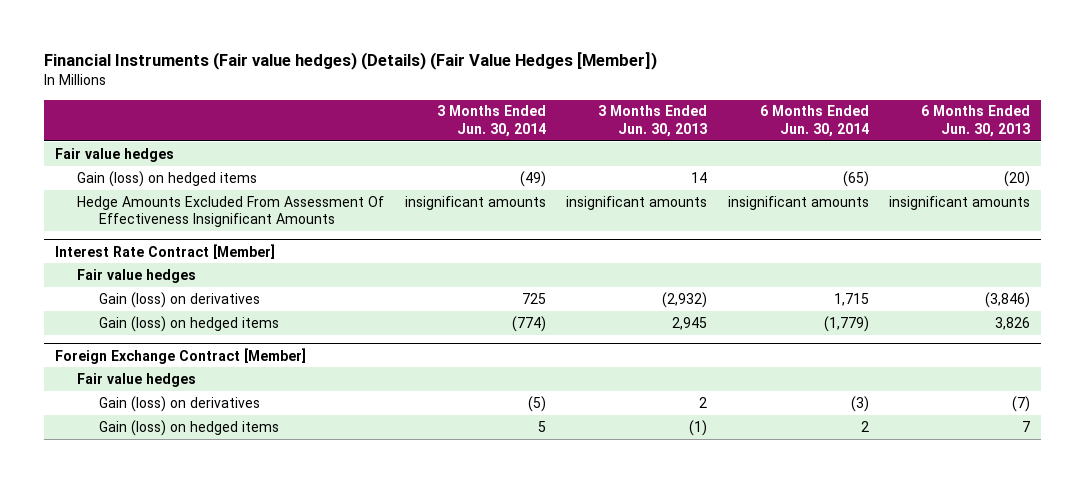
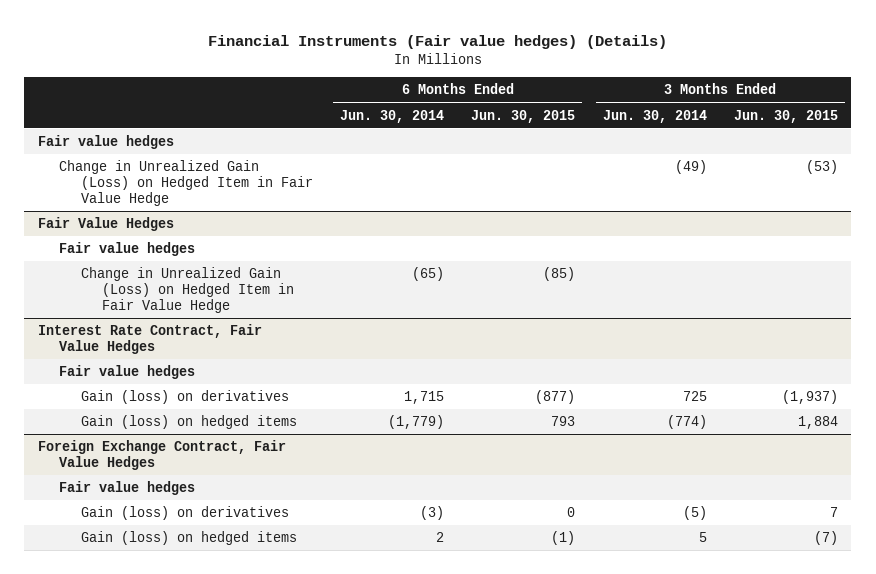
[44,52,658,71] Financial Instruments (Fair value hedges) (Details) (Fair Value Hedges [Member]) -> [207,34,667,49] Financial Instruments (Fair value hedges) (Details)
[598,105,708,137] 3 Months Ended Jun. 30, 2013 -> none
[921,105,1031,137] 6 Months Ended Jun. 30, 2013 -> none
none -> [471,109,576,123] Jun. 30, 2015
none -> [733,109,838,123] Jun. 30, 2015
[76,170,257,187] Gain (loss) on hedged items -> none
[76,195,384,228] Hedge Amounts Excluded From Assessment Of Effectiveness Insignificant Amounts -> none
[54,243,275,259] Interest Rate Contract [Member] -> none
none -> [59,160,313,207] Change in Unrealized Gain (Loss) on Hedged Item in Fair Value Hedge
none -> [38,217,175,232] Fair Value Hedges
none -> [80,267,295,314] Change in Unrealized Gain (Loss) on Hedged Item in Fair Value Hedge
none -> [38,324,263,355] Interest Rate Contract, Fair Value Hedges
none -> [59,365,196,380] Fair value hedges
[54,347,306,364] Foreign Exchange Contract [Member] -> none
none -> [38,440,287,471] Foreign Exchange Contract, Fair Value Hedges

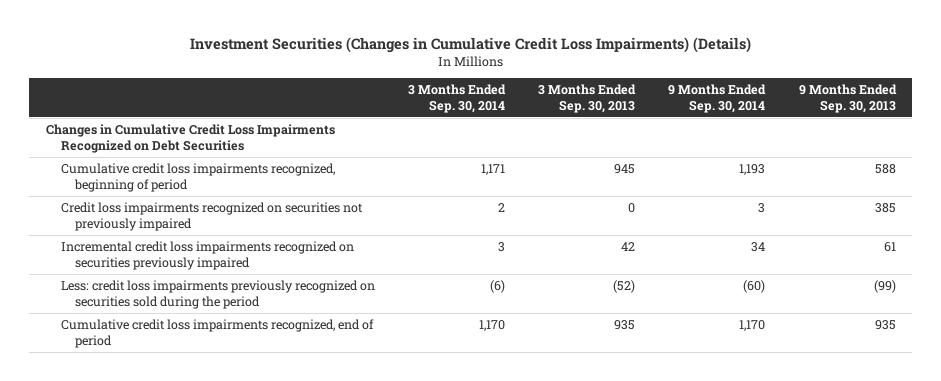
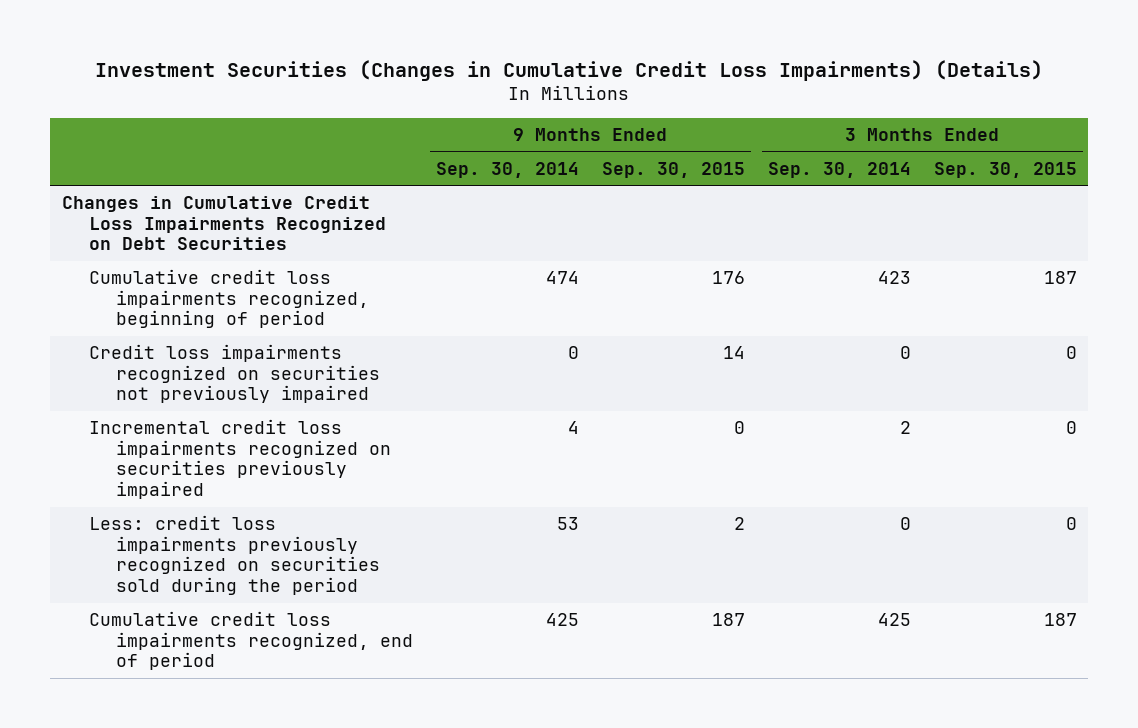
[538,84,637,113] 3 Months Ended Sep. 30, 2013 -> none
[798,84,897,113] 9 Months Ended Sep. 30, 2013 -> none
none -> [601,161,745,178] Sep. 30, 2015
none -> [933,161,1077,178] Sep. 30, 2015
[480,164,505,176] 1,171 -> [877,271,911,285] 423
[739,164,766,176] 1,193 -> [545,271,579,285] 474
[497,203,505,213] 2 -> [899,346,911,360] 0
[758,203,766,214] 3 -> [567,346,579,360] 0
[497,242,505,253] 3 -> [899,421,911,435] 2
[751,242,766,253] 34 -> [567,421,579,435] 4
[489,280,505,294] (6) -> [899,517,911,531] 0
[743,280,766,294] (60) -> [556,517,579,531] 53
[478,320,505,332] 1,170 -> [877,613,911,627] 425
[739,320,766,332] 1,170 -> [545,613,579,627] 425

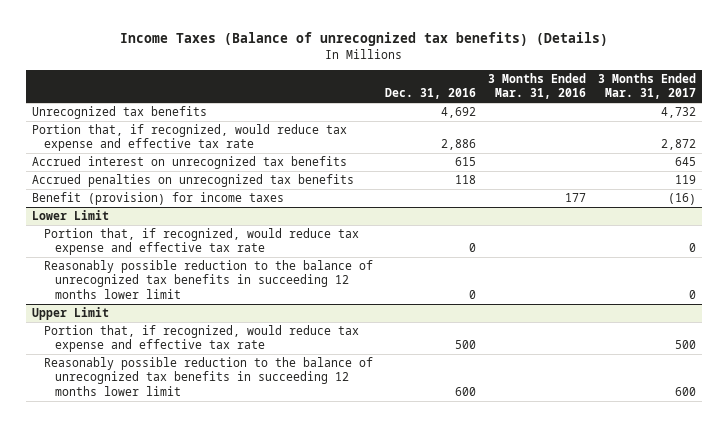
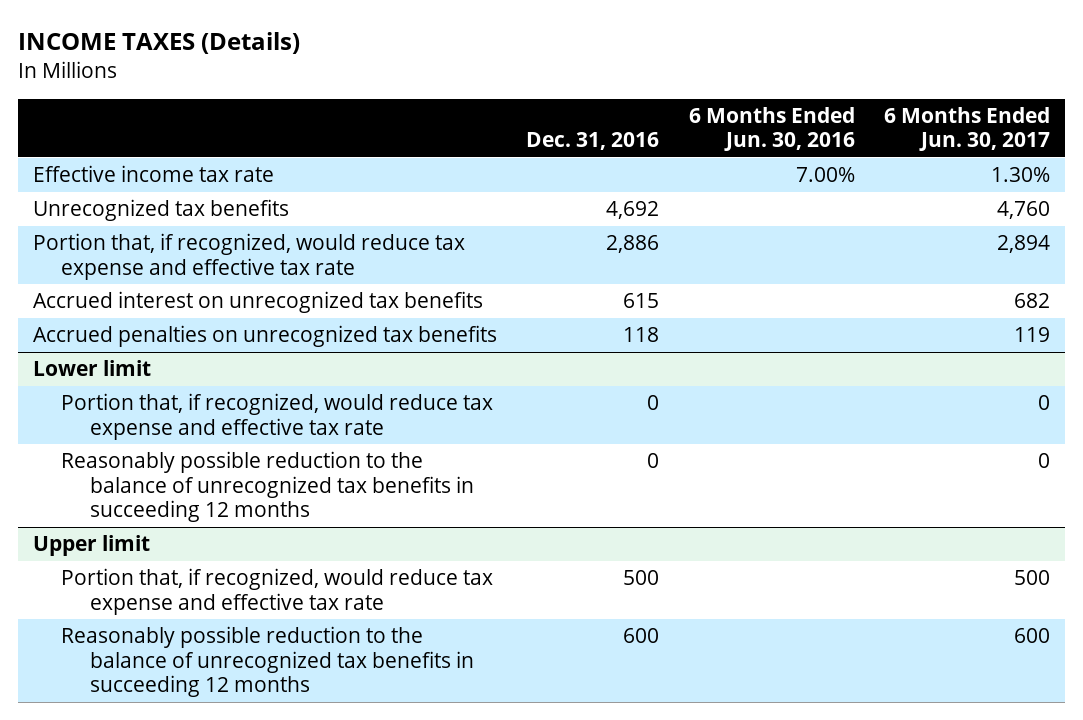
[120,32,609,47] Income Taxes (Balance of unrecognized tax benefits) (Details) -> [18,32,301,55] INCOME TAXES (Details)
[488,73,587,100] 3 Months Ended Mar. 31, 2016 -> none
[598,73,697,100] 3 Months Ended Mar. 31, 2017 -> none
none -> [688,106,855,152] 6 Months Ended Jun. 30, 2016
none -> [884,106,1051,152] 6 Months Ended Jun. 30, 2017
none -> [32,165,274,183] Effective income tax rate
[31,192,284,206] Benefit (provision) for income taxes -> none
[31,210,109,221] Lower Limit -> [32,360,151,377] Lower limit
[43,260,373,299] Reasonably possible reduction to the balance of unrecognized tax benefits in succeeding 12 months lower limit -> [61,451,474,523] Reasonably possible reduction to the balance of unrecognized tax benefits in succeeding 12 months
[31,307,109,321] Upper Limit -> [32,535,150,557] Upper limit
[43,357,373,396] Reasonably possible reduction to the balance of unrecognized tax benefits in succeeding 12 months lower limit -> [61,626,474,698] Reasonably possible reduction to the balance of unrecognized tax benefits in succeeding 12 months

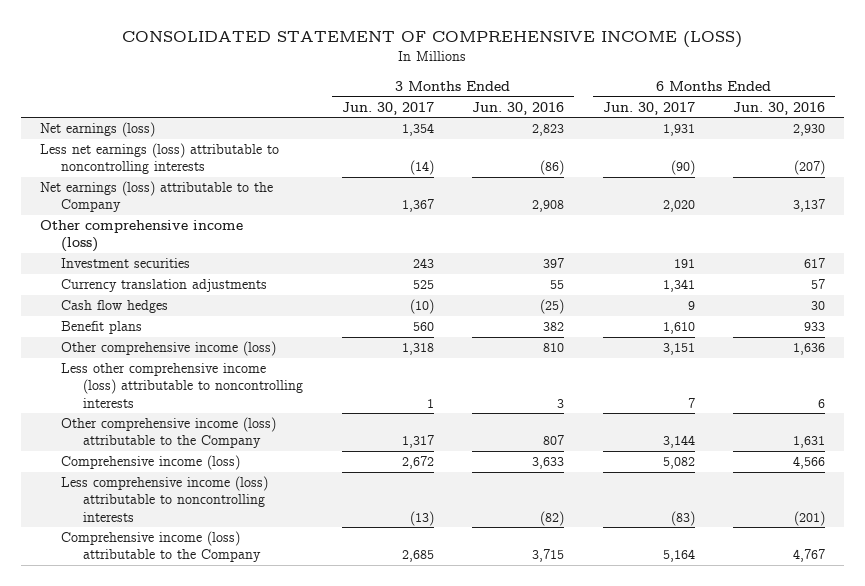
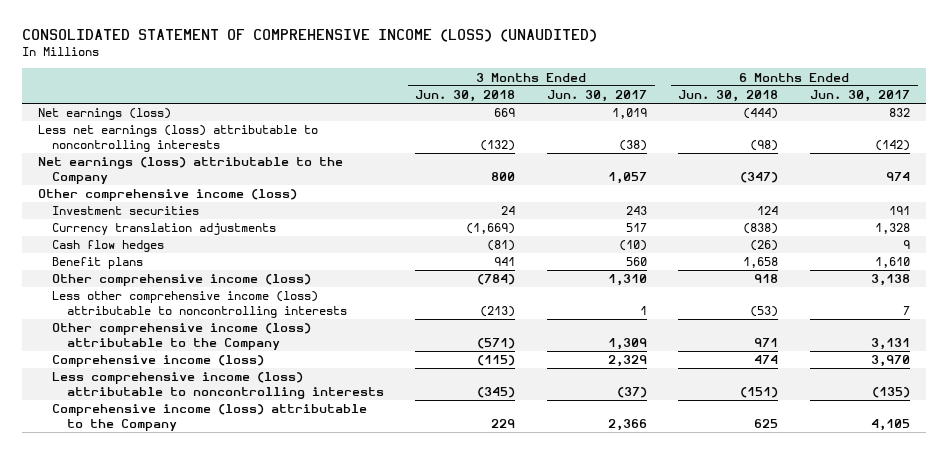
[122,31,743,49] CONSOLIDATED STATEMENT OF COMPREHENSIVE INCOME (LOSS) -> [21,29,597,43] CONSOLIDATED STATEMENT OF COMPREHENSIVE INCOME (LOSS) (UNAUDITED)
[472,101,565,115] Jun. 30, 2016 -> none
[733,101,826,115] Jun. 30, 2016 -> none
none -> [415,89,516,102] Jun. 30, 2018
none -> [678,89,779,102] Jun. 30, 2018
[401,123,434,137] 1,354 -> [611,108,647,120] 1,019
[662,124,695,137] 1,931 -> [889,108,911,118] 832
[409,160,434,176] (14) -> [618,139,647,151] (38)
[670,160,695,176] (90) -> [875,139,911,151] (142)
[401,199,434,213] 1,367 -> [607,171,647,184] 1,057
[662,200,695,213] 2,020 -> [886,171,911,181] 974
[412,280,434,290] 525 -> [625,223,647,233] 517
[662,279,695,293] 1,341 -> [875,223,911,235] 1,328
[401,343,434,356] 1,318 -> [607,274,647,287] 1,310
[662,343,695,356] 3,151 -> [871,274,911,287] 3,138
[401,435,434,449] 1,317 -> [607,337,647,350] 1,309
[662,435,695,449] 3,144 -> [871,337,911,350] 3,131
[401,456,434,470] 2,672 -> [607,355,647,368] 2,329
[662,457,695,470] 5,082 -> [871,355,911,368] 3,970
[409,510,434,526] (13) -> [616,386,647,398] (37)
[670,510,695,526] (83) -> [872,386,911,398] (135)
[401,550,434,563] 2,685 -> [607,418,647,431] 2,366
[662,549,695,563] 5,164 -> [871,418,911,431] 4,105

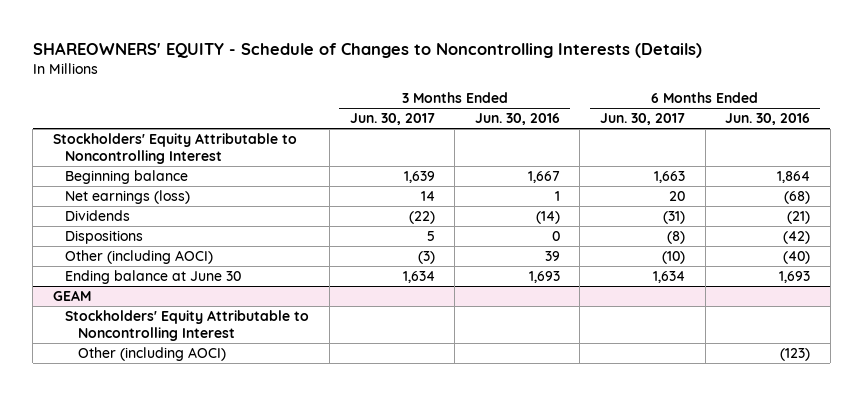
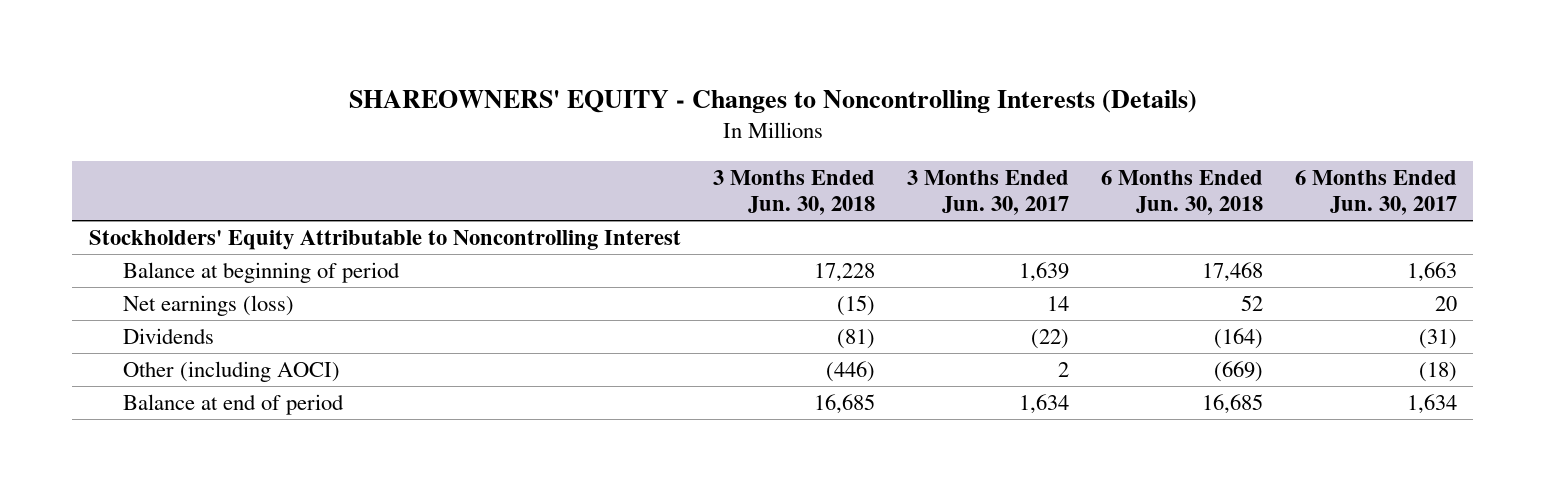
[32,41,702,58] SHAREOWNERS' EQUITY - Schedule of Changes to Noncontrolling Interests (Details) -> [348,89,1197,113] SHAREOWNERS' EQUITY - Changes to Noncontrolling Interests (Details)
[474,113,560,126] Jun. 30, 2016 -> none
[725,113,811,126] Jun. 30, 2016 -> none
none -> [712,169,875,216] 3 Months Ended Jun. 30, 2018
none -> [1101,169,1264,216] 6 Months Ended Jun. 30, 2018
[65,170,189,185] Beginning balance -> [123,261,401,283] Balance at beginning of period
[65,230,144,245] Dispositions -> none
[52,290,91,302] GEAM -> none
[65,310,310,341] Stockholders' Equity Attributable to Noncontrolling Interest -> none
[77,347,226,362] Other (including AOCI) -> none
[417,251,435,265] (3) -> [1057,361,1069,377] 2
[661,251,685,265] (10) -> [1419,361,1458,382] (18)
[65,270,242,285] Ending balance at June 30 -> [123,393,345,415] Balance at end of period

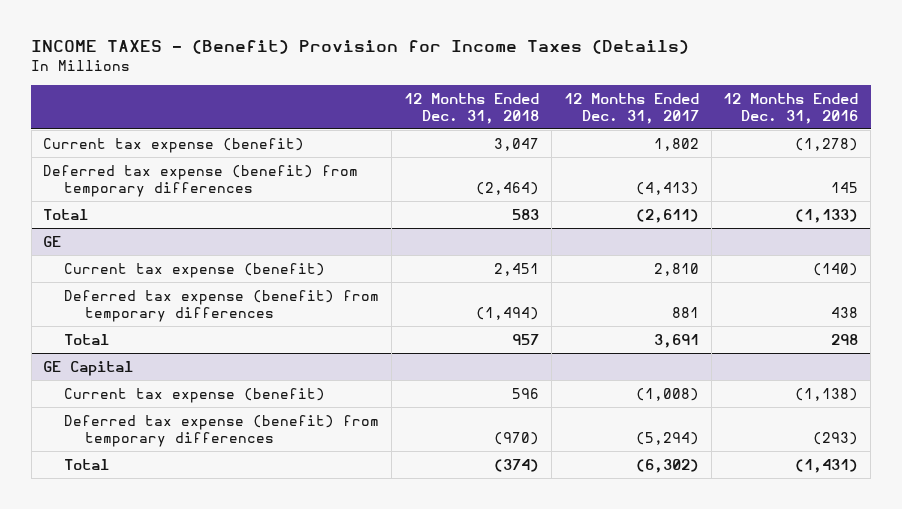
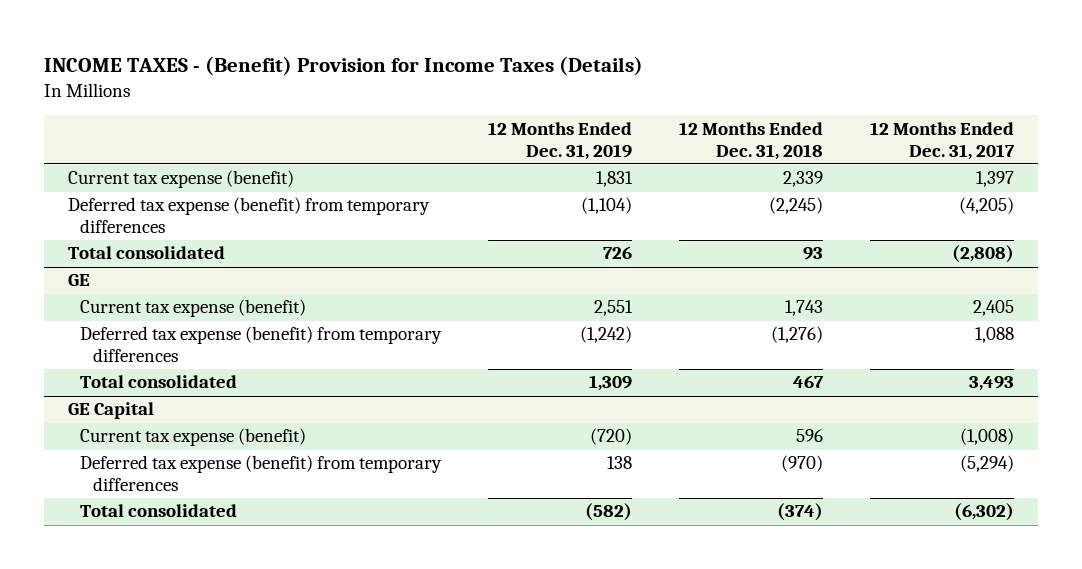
[723,92,859,124] 12 Months Ended Dec. 31, 2016 -> none
none -> [488,121,633,160] 12 Months Ended Dec. 31, 2019
[493,137,539,151] 3,047 -> [783,171,824,188] 2,339
[653,137,699,151] 1,802 -> [976,171,1015,188] 1,397
[475,181,539,195] (2,464) -> [769,197,824,215] (2,245)
[635,181,699,195] (4,413) -> [959,197,1015,215] (4,205)
[43,208,89,220] Total -> [67,246,225,260] Total consolidated
[511,208,539,220] 583 -> [803,247,824,261] 93
[635,208,699,223] (2,611) -> [952,245,1015,264] (2,808)
[493,262,539,276] 2,451 -> [785,300,824,317] 1,743
[653,262,699,276] 2,810 -> [973,300,1015,317] 2,405
[475,306,539,320] (1,494) -> [771,326,824,344] (1,276)
[671,306,699,318] 881 -> [975,327,1015,344] 1,088
[64,333,110,345] Total -> [80,375,238,389] Total consolidated
[511,333,539,345] 957 -> [793,375,825,389] 467
[653,333,699,348] 3,691 -> [969,376,1015,392] 3,493
[64,458,110,470] Total -> [80,504,238,518] Total consolidated

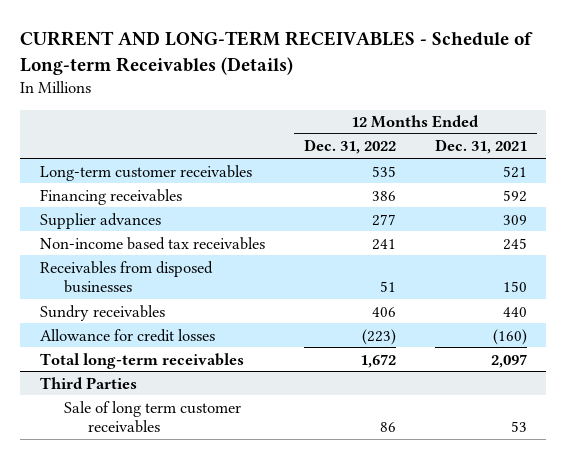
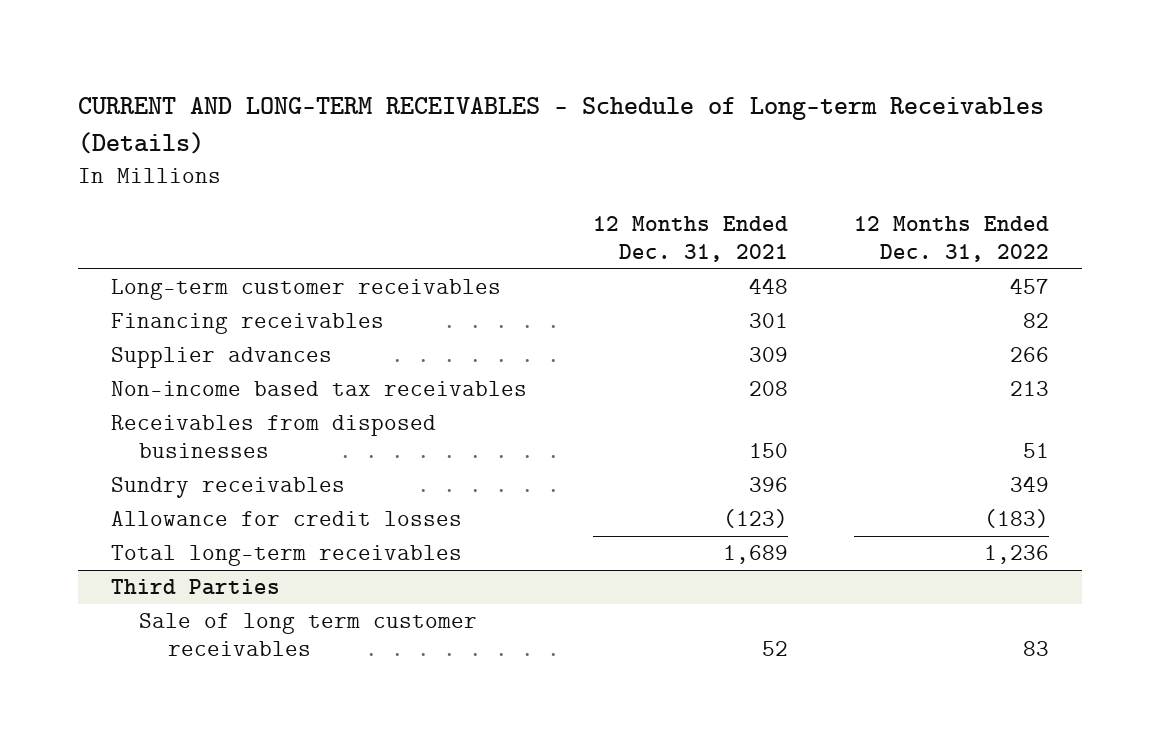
[371,165,396,177] 535 -> [1010,278,1050,295] 457
[502,165,527,178] 521 -> [748,278,788,295] 448
[371,190,396,201] 386 -> [1023,313,1050,329] 82
[502,189,527,202] 592 -> [748,313,788,329] 301
[371,213,396,226] 277 -> [1010,347,1050,363] 266
[371,238,396,250] 241 -> [1010,381,1050,397] 213
[502,237,527,250] 245 -> [748,381,788,397] 208
[371,306,396,317] 406 -> [1010,476,1050,493] 349
[502,306,527,317] 440 -> [748,477,788,493] 396
[361,328,396,345] (223) -> [984,509,1050,529] (183)
[492,328,527,345] (160) -> [722,509,788,529] (123)
[359,353,396,368] 1,672 -> [984,545,1050,565] 1,236
[490,353,527,368] 2,097 -> [722,545,788,565] 1,689
[379,421,396,432] 86 -> [1023,640,1050,656] 83
[510,420,527,432] 53 -> [761,640,788,656] 52

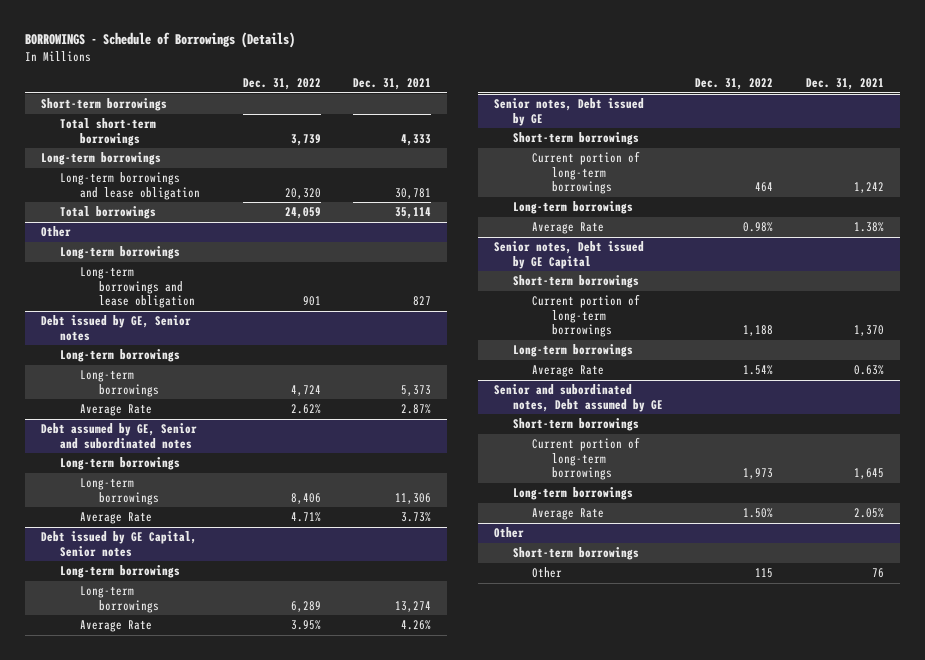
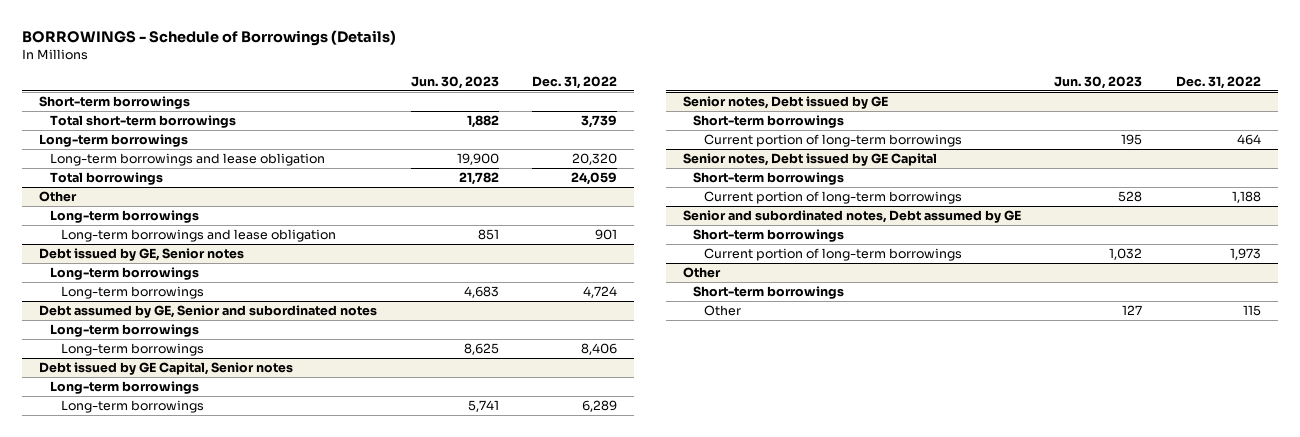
[352,78,431,91] Dec. 31, 2021 -> none
none -> [410,75,499,89] Jun. 30, 2023
[79,404,152,417] Average Rate -> none
[79,512,152,525] Average Rate -> none
[79,620,152,633] Average Rate -> none
[513,201,634,215] Long-term borrowings -> none
[532,222,605,235] Average Rate -> none
[513,344,634,358] Long-term borrowings -> none
[532,365,605,378] Average Rate -> none
[513,487,634,501] Long-term borrowings -> none
[532,508,605,521] Average Rate -> none

